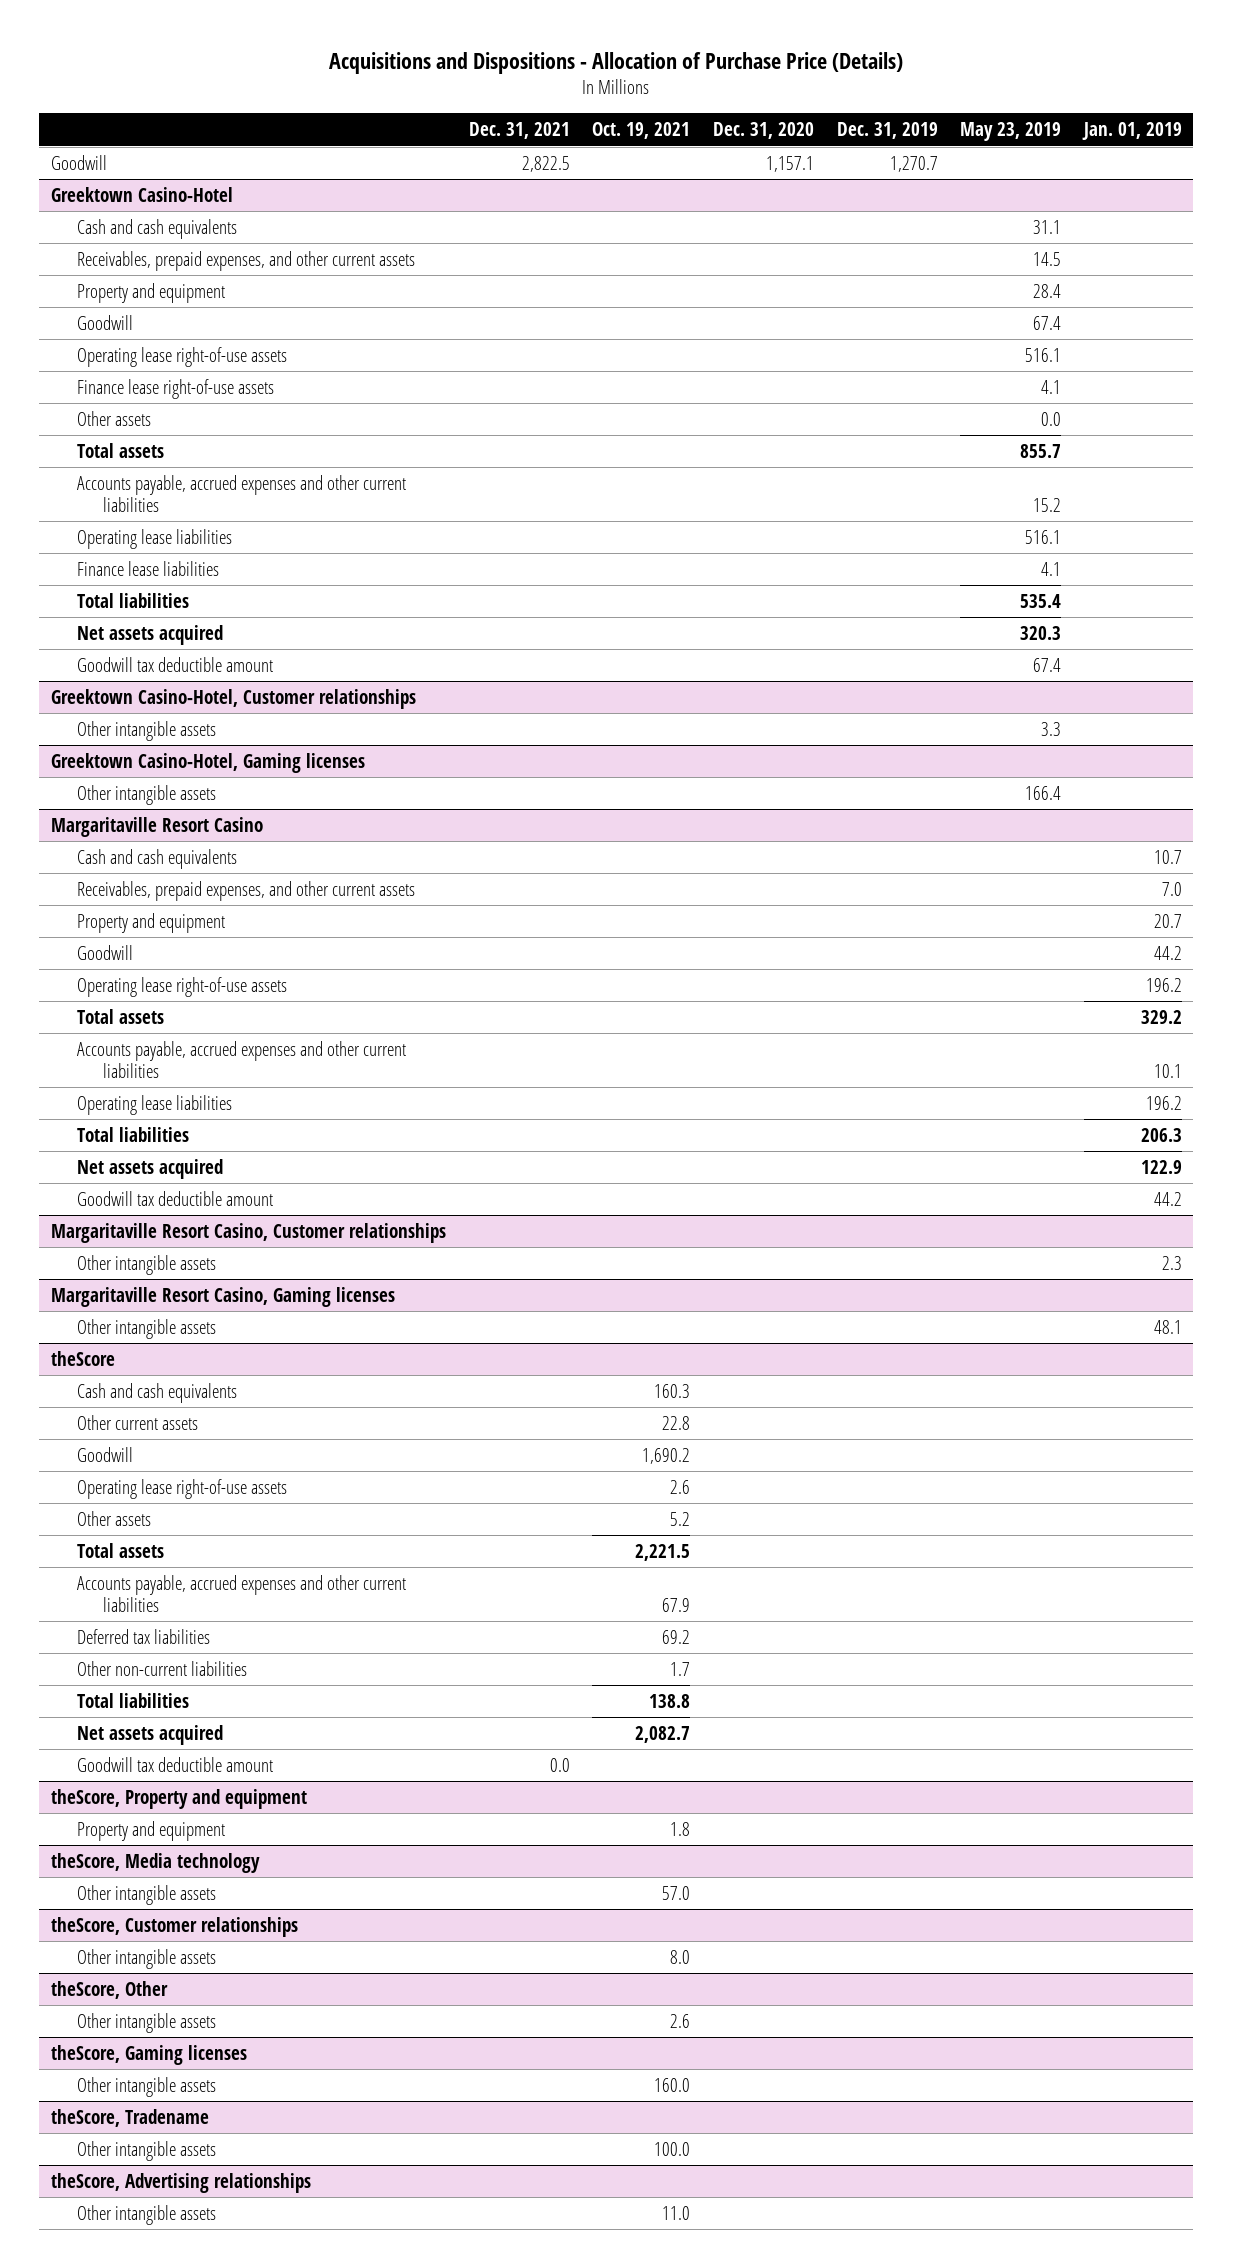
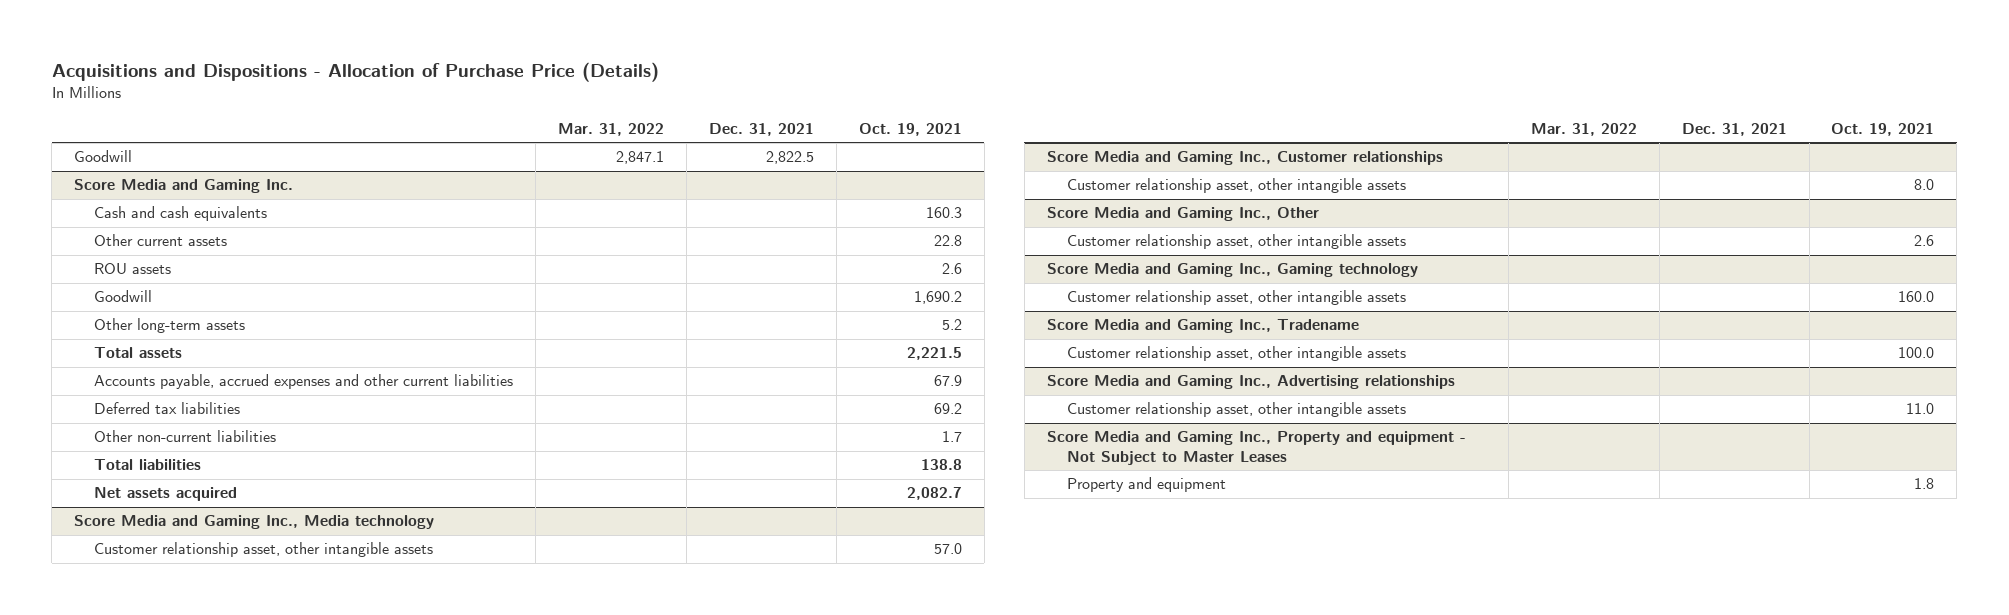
[712,122,814,140] Dec. 31, 2020 -> none
[836,122,938,140] Dec. 31, 2019 -> none
[960,122,1062,142] May 23, 2019 -> none
[1082,122,1183,141] Jan. 01, 2019 -> none
none -> [558,122,665,136] Mar. 31, 2022
[50,186,233,202] Greektown Casino-Hotel -> none
[76,218,237,239] Cash and cash equivalents -> none
[76,250,415,271] Receivables, prepaid expenses, and other current assets -> none
[76,282,225,303] Property and equipment -> none
[76,314,133,330] Goodwill -> none
[76,346,287,367] Operating lease right-of-use assets -> none
[76,378,274,399] Finance lease right-of-use assets -> none
[76,410,151,426] Other assets -> none
[76,442,164,458] Total assets -> none
[76,474,406,512] Accounts payable, accrued expenses and other current liabilities -> none
[76,528,232,549] Operating lease liabilities -> none
[76,560,219,576] Finance lease liabilities -> none
[76,592,189,608] Total liabilities -> none
[76,624,223,645] Net assets acquired -> none
[76,656,273,672] Goodwill tax deductible amount -> none
[50,688,416,709] Greektown Casino-Hotel, Customer relationships -> none
[76,720,216,741] Other intangible assets -> none
[50,752,365,773] Greektown Casino-Hotel, Gaming licenses -> none
[76,784,216,805] Other intangible assets -> none
[50,816,263,837] Margaritaville Resort Casino -> none
[76,848,237,869] Cash and cash equivalents -> none
[76,880,415,901] Receivables, prepaid expenses, and other current assets -> none
[76,912,225,933] Property and equipment -> none
[76,944,133,960] Goodwill -> none
[76,976,287,997] Operating lease right-of-use assets -> none
[76,1008,164,1024] Total assets -> none
[76,1040,406,1078] Accounts payable, accrued expenses and other current liabilities -> none
[76,1094,232,1115] Operating lease liabilities -> none
[76,1126,189,1142] Total liabilities -> none
[76,1158,223,1179] Net assets acquired -> none
[76,1190,273,1206] Goodwill tax deductible amount -> none
[50,1222,446,1243] Margaritaville Resort Casino, Customer relationships -> none
[76,1254,216,1275] Other intangible assets -> none
[50,1286,395,1307] Margaritaville Resort Casino, Gaming licenses -> none
[76,1318,216,1339] Other intangible assets -> none
[50,1350,115,1366] theScore -> [74,179,294,194] Score Media and Gaming Inc.
none -> [94,263,172,275] ROU assets
[76,1478,287,1499] Operating lease right-of-use assets -> none
[76,1510,151,1526] Other assets -> [94,318,246,334] Other long-term assets
[76,1756,273,1772] Goodwill tax deductible amount -> none
none -> [74,515,435,530] Score Media and Gaming Inc., Media technology
none -> [94,542,434,558] Customer relationship asset, other intangible assets
none -> [1046,151,1443,166] Score Media and Gaming Inc., Customer relationships
none -> [1066,178,1406,194] Customer relationship asset, other intangible assets
none -> [1046,207,1319,222] Score Media and Gaming Inc., Other
none -> [1066,234,1406,250] Customer relationship asset, other intangible assets
none -> [1046,263,1418,278] Score Media and Gaming Inc., Gaming technology
none -> [1066,290,1406,306] Customer relationship asset, other intangible assets
none -> [1046,319,1359,334] Score Media and Gaming Inc., Tradename
none -> [1066,346,1406,362] Customer relationship asset, other intangible assets
none -> [1046,375,1455,390] Score Media and Gaming Inc., Advertising relationships
none -> [1066,402,1406,418] Customer relationship asset, other intangible assets
[50,1788,307,1809] theScore, Property and equipment -> [1046,431,1466,466] Score Media and Gaming Inc., Property and equipment - Not Subject to Master Leases
[50,1852,260,1873] theScore, Media technology -> none
[76,1884,216,1905] Other intangible assets -> none
[50,1916,298,1937] theScore, Customer relationships -> none
[76,1948,216,1969] Other intangible assets -> none
[50,1980,168,1999] theScore, Other -> none
[76,2012,216,2033] Other intangible assets -> none
[50,2044,247,2065] theScore, Gaming licenses -> none
[76,2076,216,2097] Other intangible assets -> none
[50,2108,209,2127] theScore, Tradename -> none
[76,2140,216,2161] Other intangible assets -> none
[50,2172,311,2193] theScore, Advertising relationships -> none
[76,2204,216,2225] Other intangible assets -> none

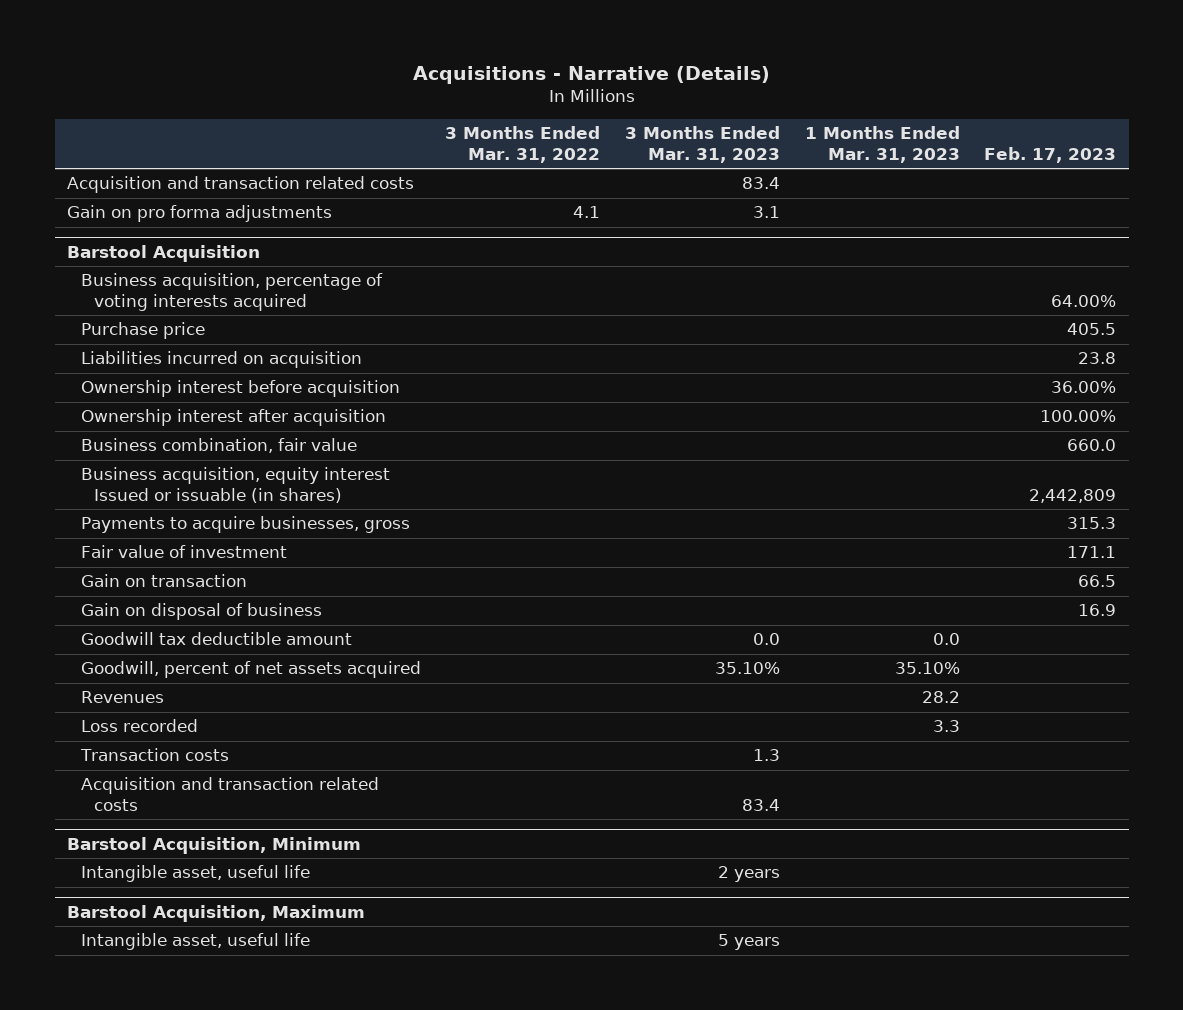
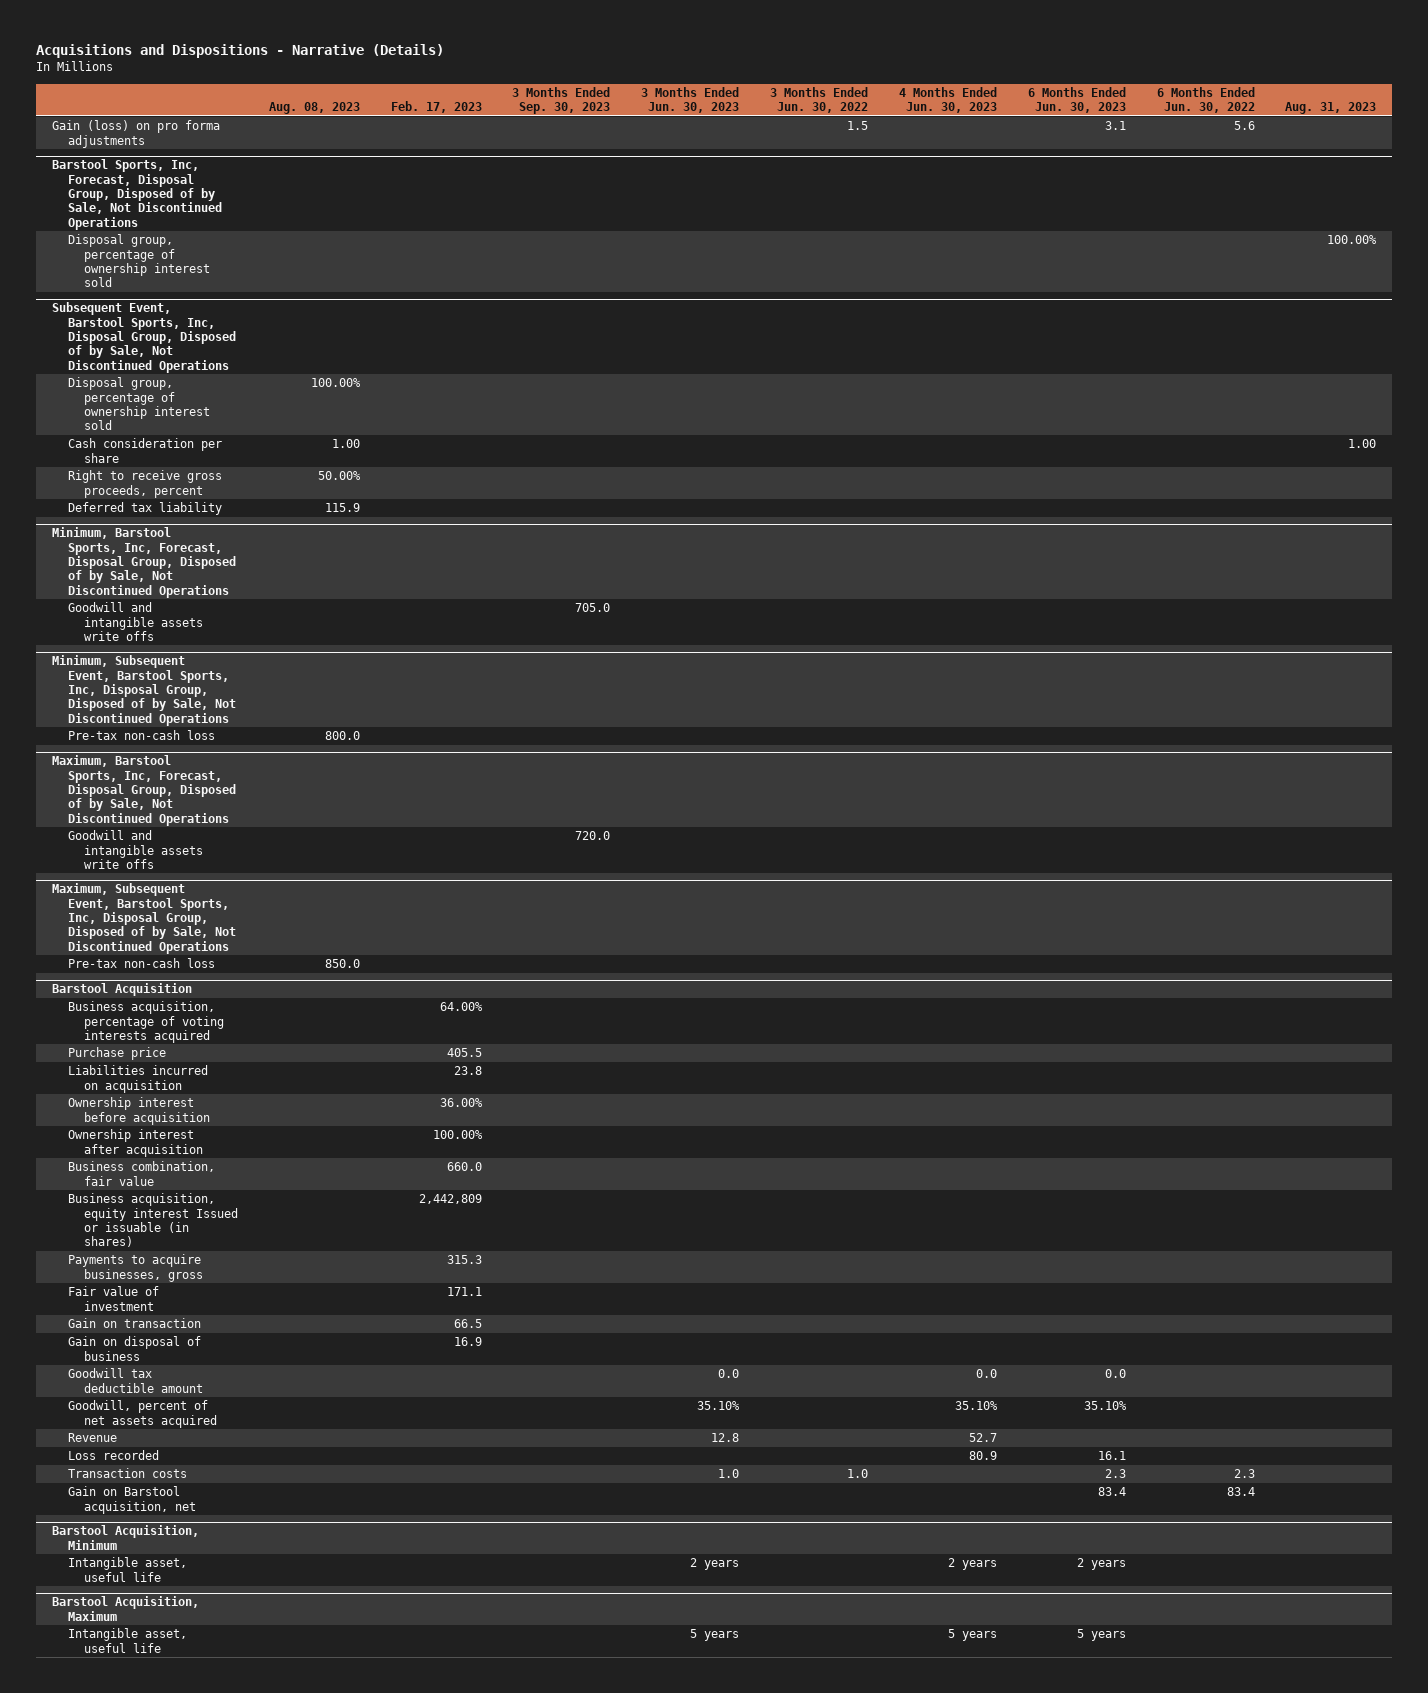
[412,66,770,85] Acquisitions - Narrative (Details) -> [36,44,445,59] Acquisitions and Dispositions - Narrative (Details)
[445,126,601,163] 3 Months Ended Mar. 31, 2022 -> none
[625,126,781,163] 3 Months Ended Mar. 31, 2023 -> none
[804,126,960,163] 1 Months Ended Mar. 31, 2023 -> none
none -> [268,102,360,115] Aug. 08, 2023
none -> [512,86,611,115] 3 Months Ended Sep. 30, 2023
none -> [641,86,740,114] 3 Months Ended Jun. 30, 2023
none -> [770,86,869,114] 3 Months Ended Jun. 30, 2022
none -> [898,86,997,114] 4 Months Ended Jun. 30, 2023
none -> [1027,86,1126,114] 6 Months Ended Jun. 30, 2023
none -> [1156,86,1255,114] 6 Months Ended Jun. 30, 2022
none -> [1285,102,1377,115] Aug. 31, 2023
[66,176,414,194] Acquisition and transaction related costs -> none
[66,205,332,223] Gain on pro forma adjustments -> [51,120,220,148] Gain (loss) on pro forma adjustments
none -> [51,159,222,230] Barstool Sports, Inc, Forecast, Disposal Group, Disposed of by Sale, Not Discontinued Operations
none -> [67,234,210,288] Disposal group, percentage of ownership interest sold
none -> [51,302,236,373] Subsequent Event, Barstool Sports, Inc, Disposal Group, Disposed of by Sale, Not Discontinued Operations
none -> [67,377,210,431] Disposal group, percentage of ownership interest sold
none -> [67,438,222,463] Cash consideration per share
none -> [67,470,222,498] Right to receive gross proceeds, percent
none -> [67,502,222,516] Deferred tax liability
none -> [51,527,236,598] Minimum, Barstool Sports, Inc, Forecast, Disposal Group, Disposed of by Sale, Not Discontinued Operations
none -> [67,602,203,641] Goodwill and intangible assets write offs
none -> [51,655,236,726] Minimum, Subsequent Event, Barstool Sports, Inc, Disposal Group, Disposed of by Sale, Not Discontinued Operations
none -> [67,730,215,741] Pre-tax non-cash loss
none -> [51,755,236,826] Maximum, Barstool Sports, Inc, Forecast, Disposal Group, Disposed of by Sale, Not Discontinued Operations
none -> [67,830,203,869] Goodwill and intangible assets write offs
none -> [51,883,236,954] Maximum, Subsequent Event, Barstool Sports, Inc, Disposal Group, Disposed of by Sale, Not Discontinued Operations
none -> [67,958,215,969] Pre-tax non-cash loss
[80,691,164,704] Revenues -> [67,1433,117,1443] Revenue
[80,777,379,812] Acquisition and transaction related costs -> [67,1486,196,1514] Gain on Barstool acquisition, net

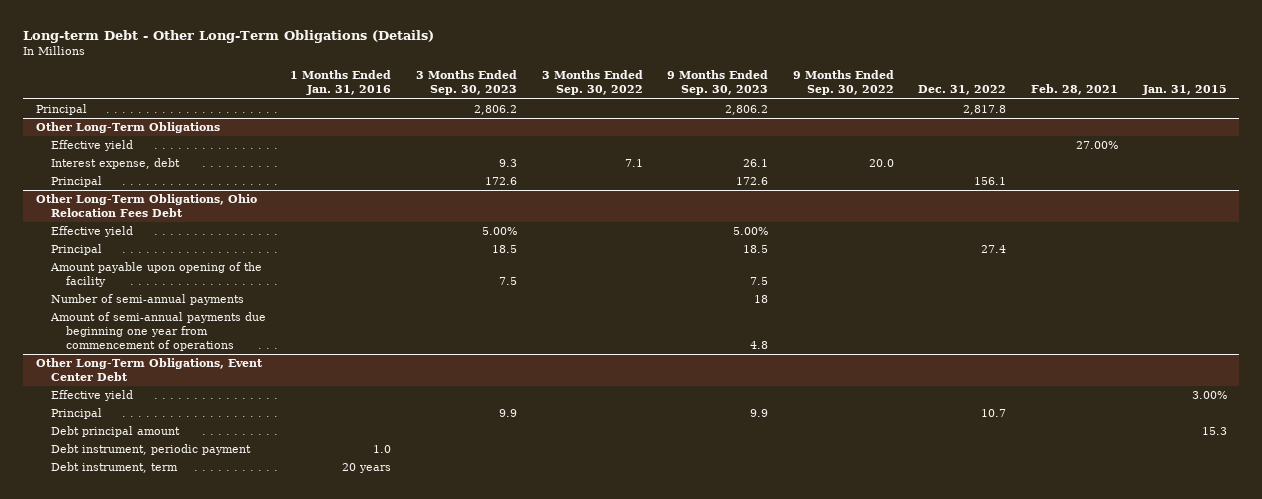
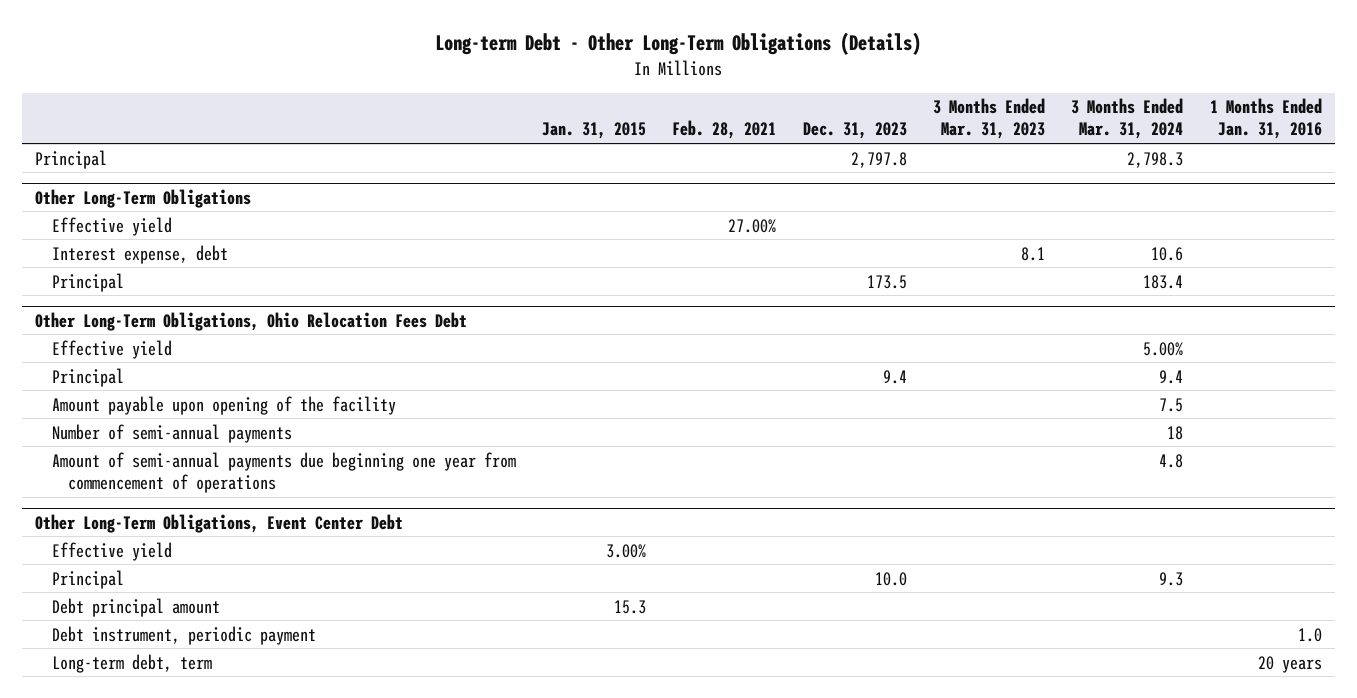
[416,70,518,96] 3 Months Ended Sep. 30, 2023 -> none
[541,70,643,96] 3 Months Ended Sep. 30, 2022 -> none
[667,70,769,96] 9 Months Ended Sep. 30, 2023 -> none
[792,70,894,96] 9 Months Ended Sep. 30, 2022 -> none
[918,85,1007,96] Dec. 31, 2022 -> none
none -> [802,122,907,140] Dec. 31, 2023
none -> [932,98,1045,140] 3 Months Ended Mar. 31, 2023
none -> [1071,98,1184,140] 3 Months Ended Mar. 31, 2024
[50,462,178,474] Debt instrument, term -> [51,653,212,673] Long-term debt, term

